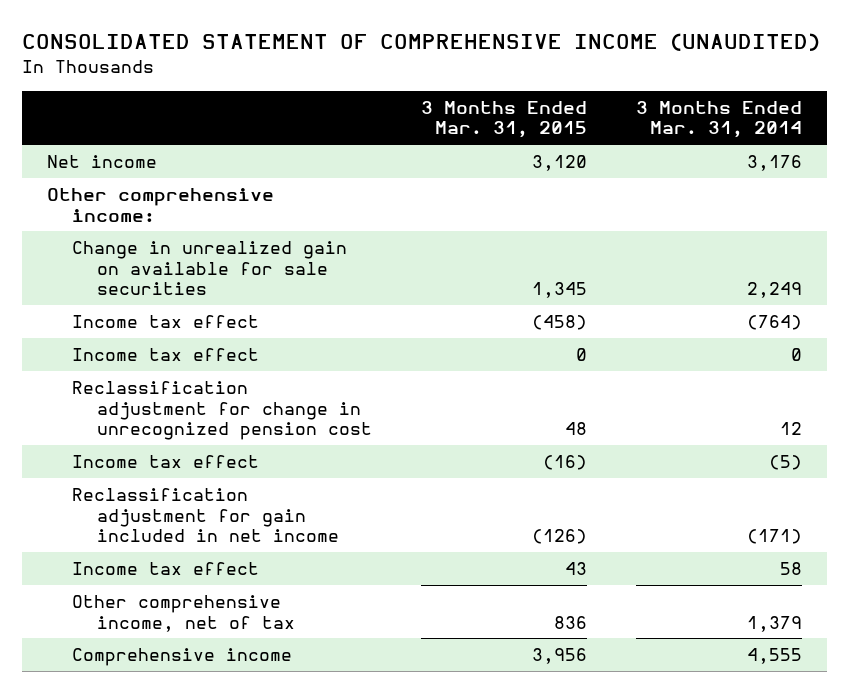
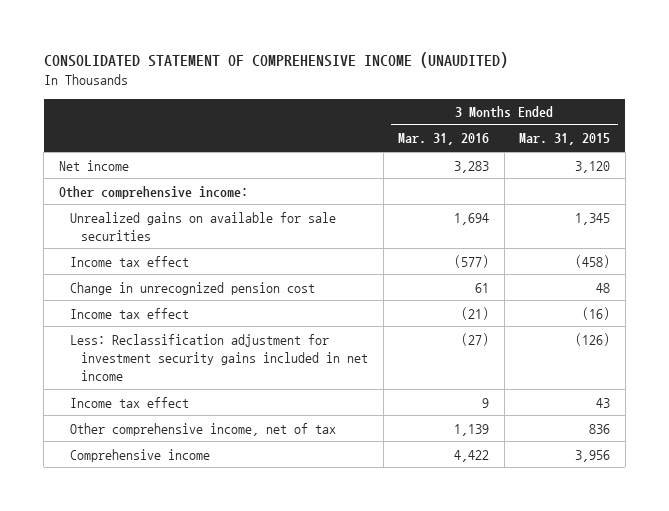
[636,100,803,139] 3 Months Ended Mar. 31, 2014 -> none
none -> [398,133,490,146] Mar. 31, 2016
[72,241,348,296] Change in unrealized gain on available for sale securities -> [69,211,336,241] Unrealized gains on available for sale securities
[72,348,260,362] Income tax effect -> none
[72,381,373,441] Reclassification adjustment for change in unrecognized pension cost -> [69,281,315,295] Change in unrecognized pension cost
[72,488,340,543] Reclassification adjustment for gain included in net income -> [69,333,369,381] Less: Reclassification adjustment for investment security gains included in net income

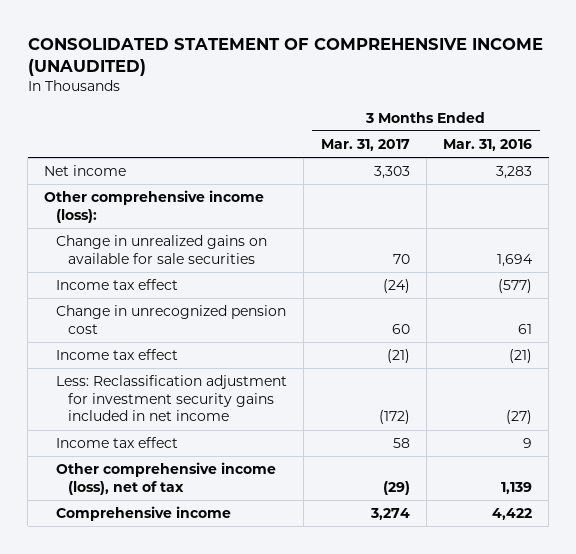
[519,133,611,146] Mar. 31, 2015 -> none
none -> [320,138,410,151] Mar. 31, 2017
[58,185,248,199] Other comprehensive income: -> [44,190,265,223] Other comprehensive income (loss):
[69,211,336,241] Unrealized gains on available for sale securities -> [56,235,268,264] Change in unrealized gains on available for sale securities
[69,422,336,436] Other comprehensive income, net of tax -> [56,462,277,495] Other comprehensive income (loss), net of tax

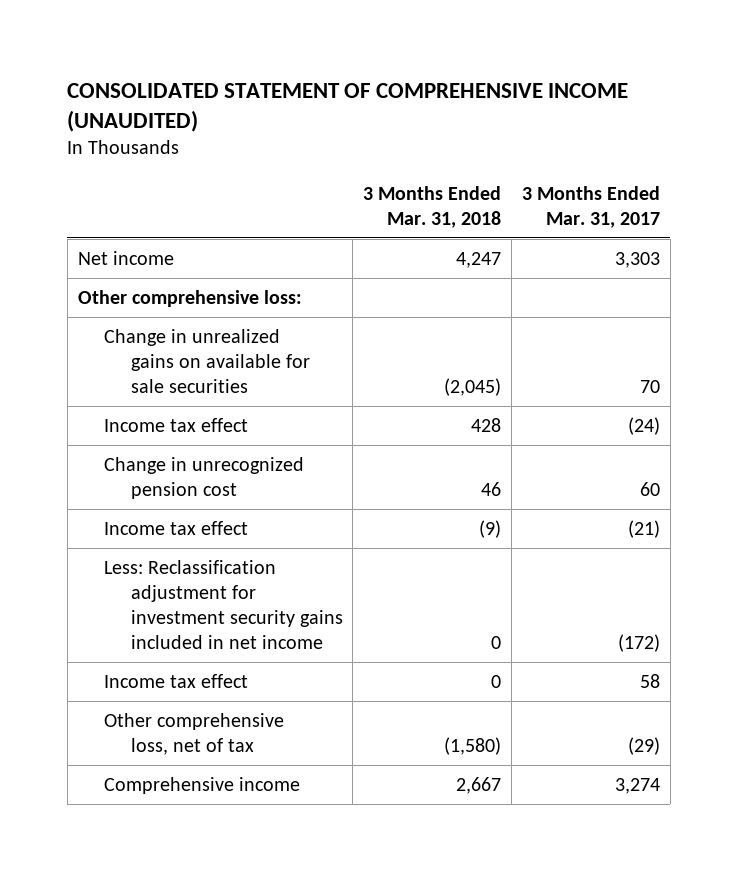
[443,138,533,151] Mar. 31, 2016 -> none
none -> [363,185,502,228] 3 Months Ended Mar. 31, 2018
[44,190,265,223] Other comprehensive income (loss): -> [77,289,302,307] Other comprehensive loss:
[56,462,277,495] Other comprehensive income (loss), net of tax -> [104,712,285,755] Other comprehensive loss, net of tax

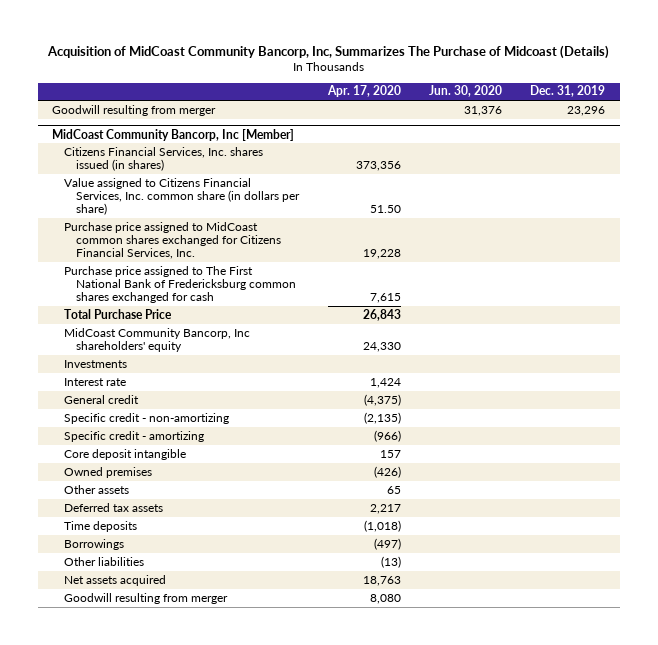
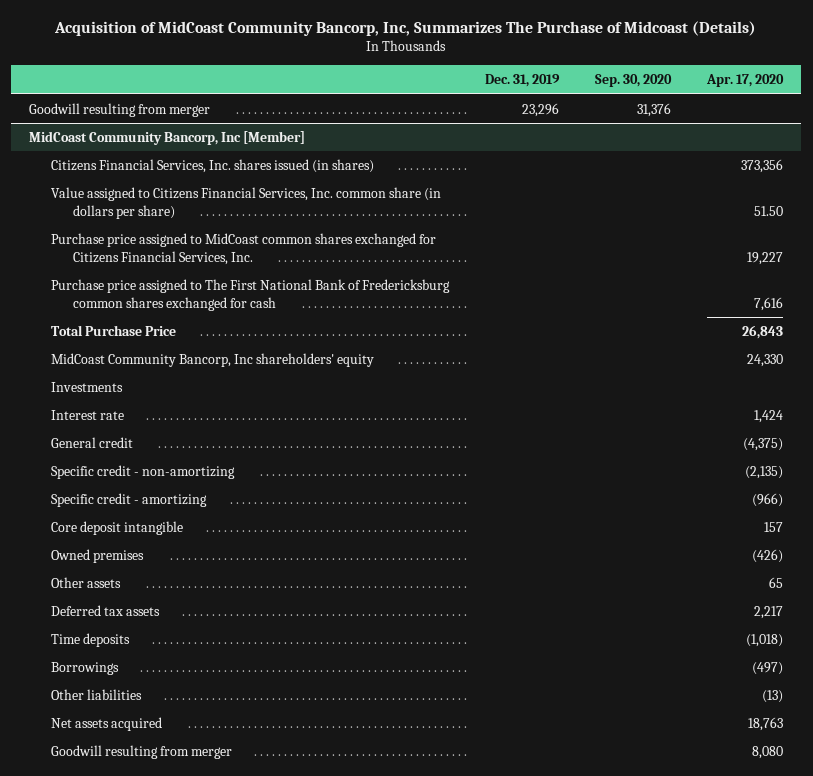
[429,85,503,98] Jun. 30, 2020 -> none
none -> [595,74,673,88] Sep. 30, 2020
[362,249,401,260] 19,228 -> [747,251,784,265] 19,227
[369,293,401,304] 7,615 -> [754,296,784,311] 7,616

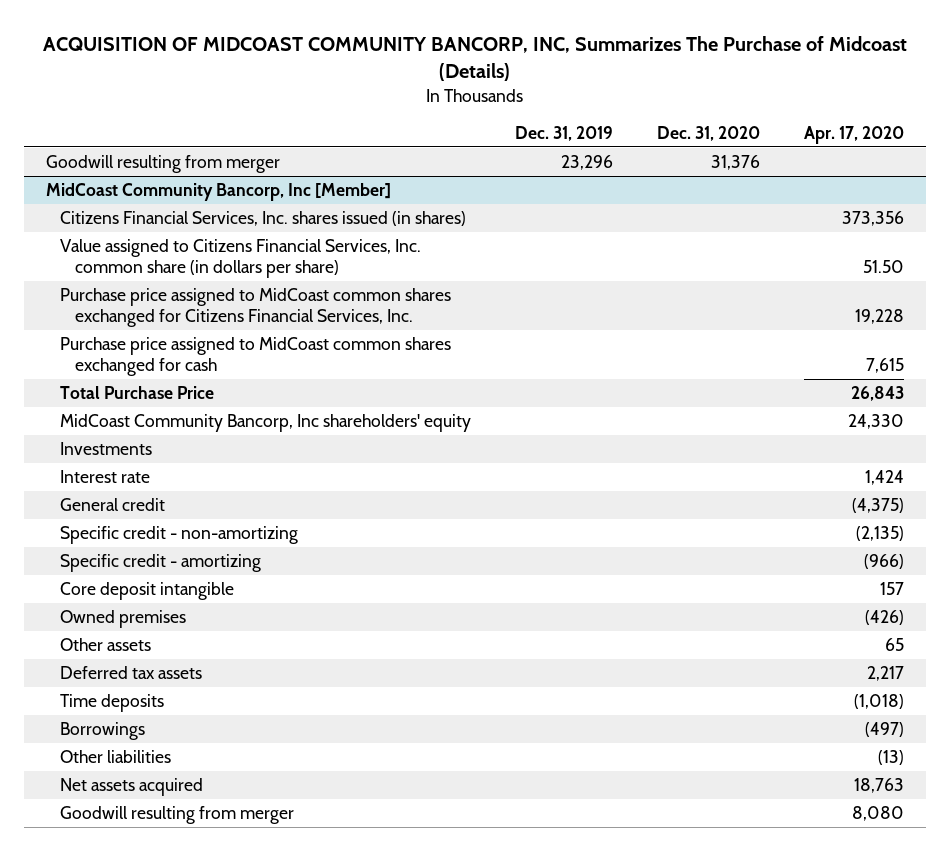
[54,20,757,36] Acquisition of MidCoast Community Bancorp, Inc, Summarizes The Purchase of Midcoast (Details) -> [42,35,907,82] ACQUISITION OF MIDCOAST COMMUNITY BANCORP, INC, Summarizes The Purchase of Midcoast (Details)
[595,74,673,88] Sep. 30, 2020 -> none
none -> [656,126,760,142] Dec. 31, 2020
[747,251,784,265] 19,227 -> [854,308,904,324] 19,228
[51,278,451,311] Purchase price assigned to The First National Bank of Fredericksburg common shares exchanged for cash -> [60,336,452,376] Purchase price assigned to MidCoast common shares exchanged for cash
[754,296,784,311] 7,616 -> [865,357,904,373] 7,615

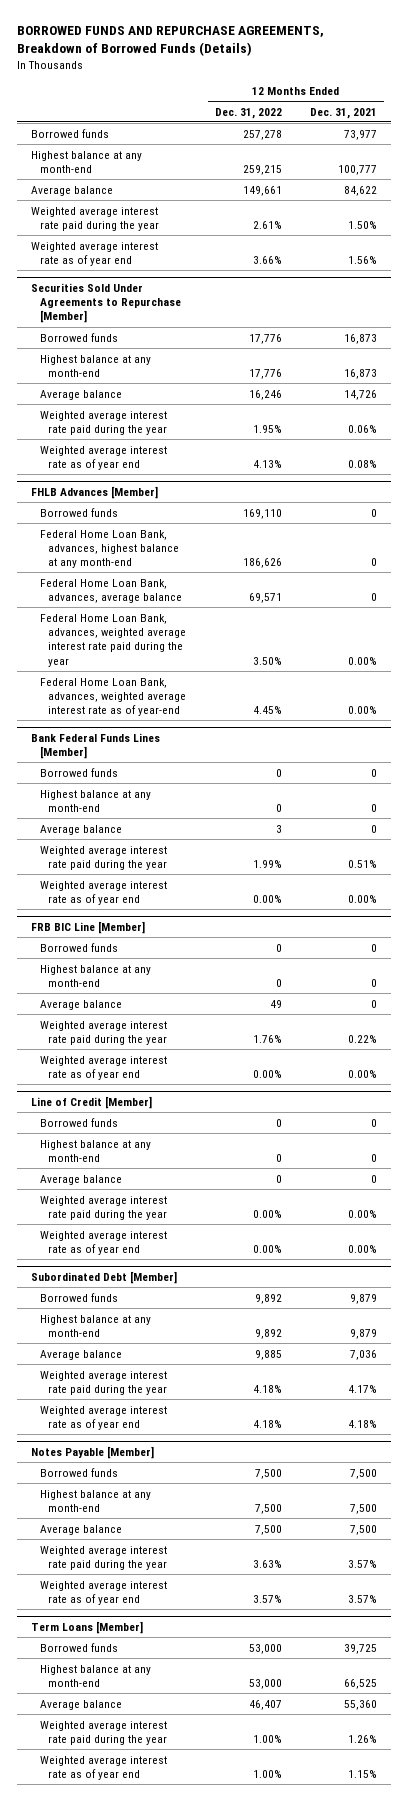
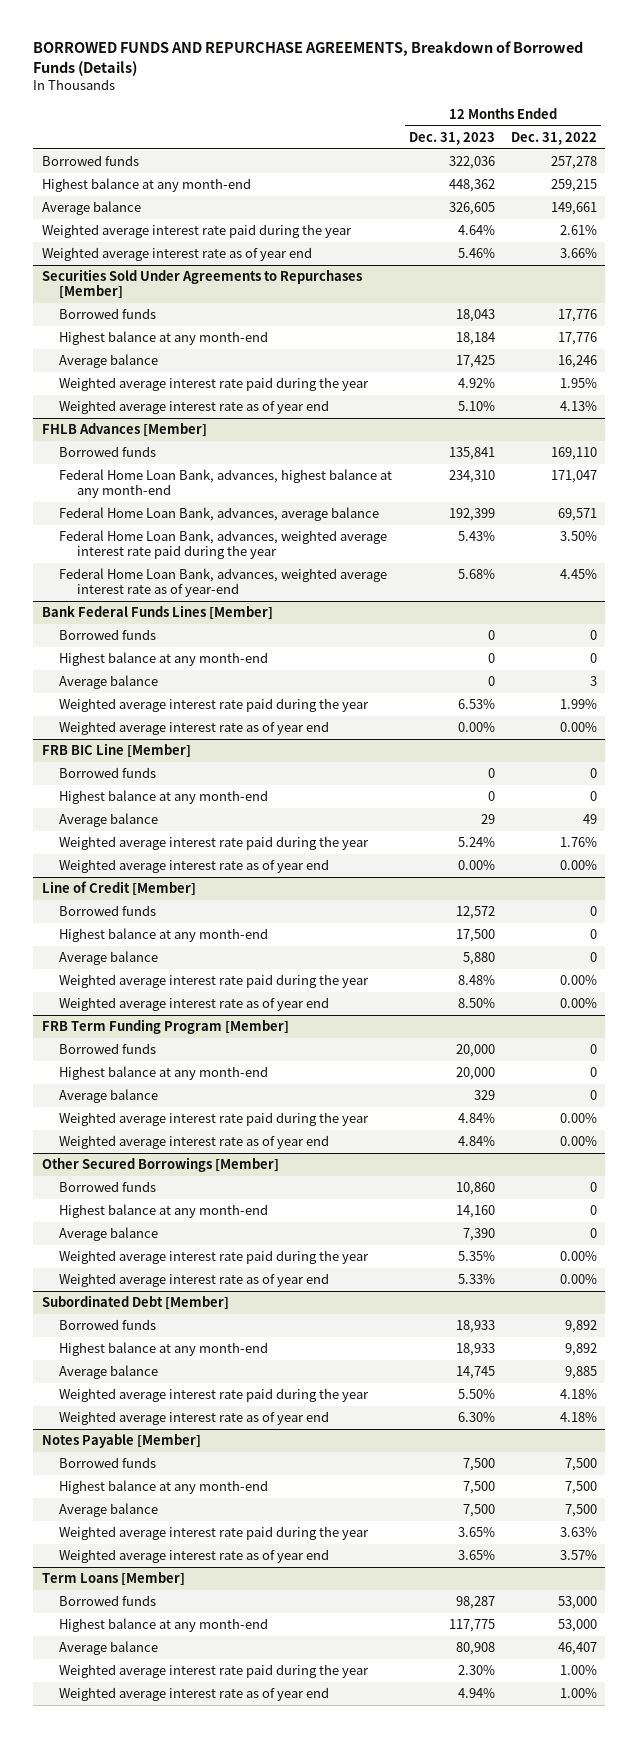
[309,107,377,119] Dec. 31, 2021 -> none
none -> [408,131,495,145] Dec. 31, 2023
[30,282,181,324] Securities Sold Under Agreements to Repurchase [Member] -> [41,269,362,299] Securities Sold Under Agreements to Repurchases [Member]
[242,558,282,569] 186,626 -> [551,470,598,484] 171,047
none -> [41,1019,289,1035] FRB Term Funding Program [Member]
none -> [59,1043,157,1055] Borrowed funds
none -> [59,1066,269,1081] Highest balance at any month-end
none -> [59,1089,159,1104] Average balance
none -> [59,1112,370,1127] Weighted average interest rate paid during the year
none -> [59,1135,330,1150] Weighted average interest rate as of year end
none -> [41,1157,279,1173] Other Secured Borrowings [Member]
none -> [59,1181,157,1193] Borrowed funds
none -> [59,1204,269,1219] Highest balance at any month-end
none -> [59,1227,159,1242] Average balance
none -> [59,1250,370,1265] Weighted average interest rate paid during the year
none -> [59,1273,330,1288] Weighted average interest rate as of year end

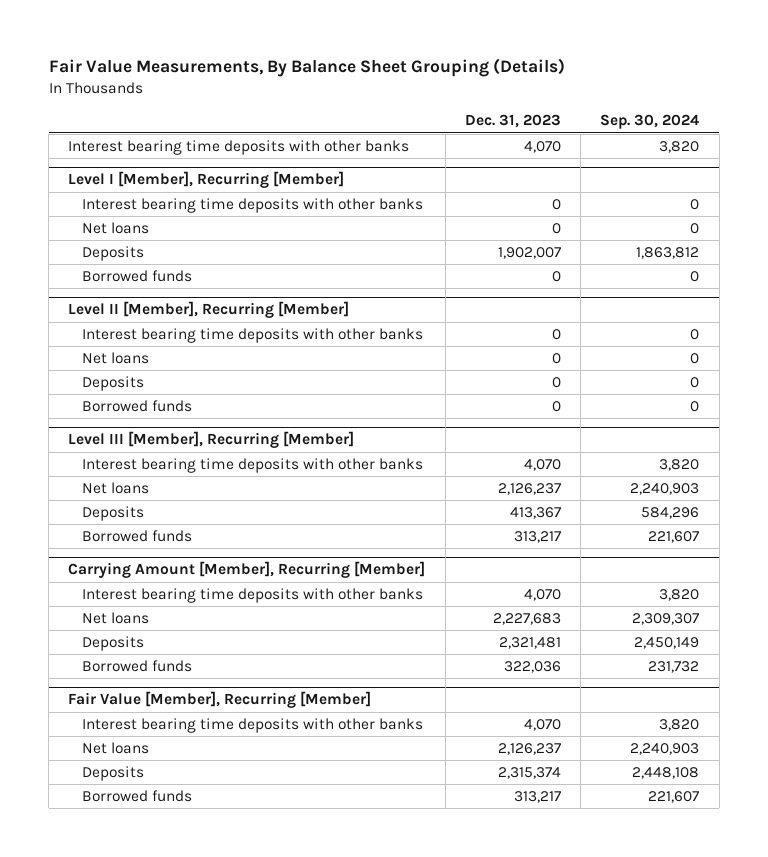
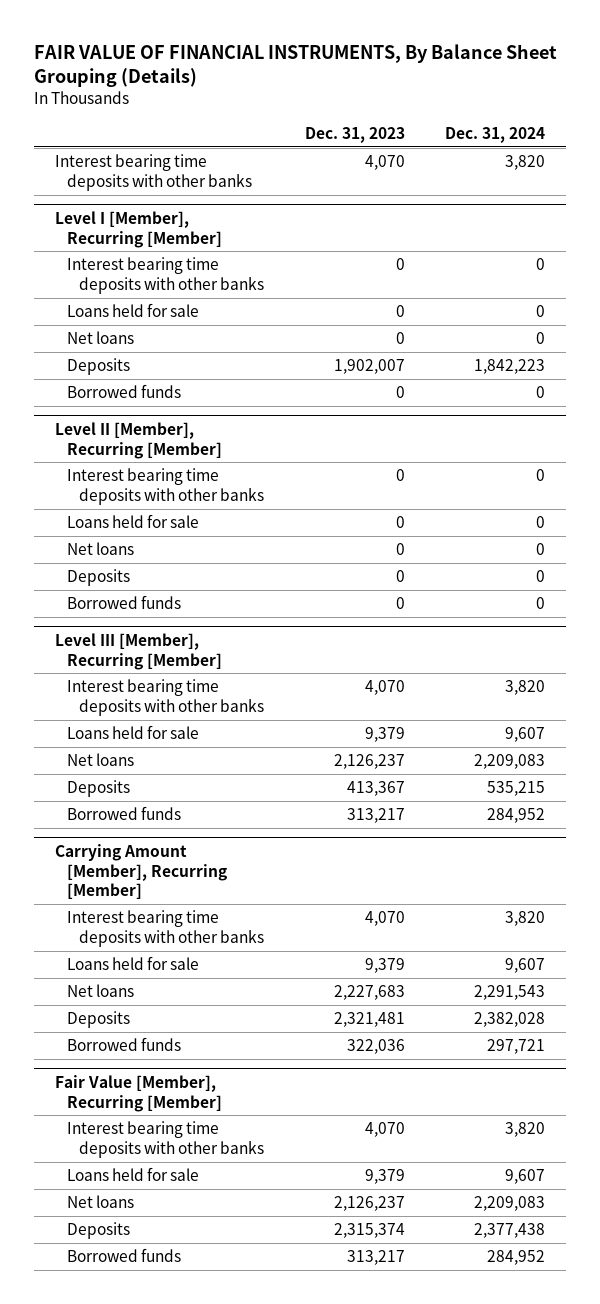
[48,58,565,78] Fair Value Measurements, By Balance Sheet Grouping (Details) -> [34,43,558,88] FAIR VALUE OF FINANCIAL INSTRUMENTS, By Balance Sheet Grouping (Details)
[600,114,700,130] Sep. 30, 2024 -> none
none -> [445,127,546,144] Dec. 31, 2024
none -> [66,303,199,318] Loans held for sale
none -> [66,514,199,529] Loans held for sale
none -> [66,725,199,740] Loans held for sale
none -> [66,956,199,971] Loans held for sale
none -> [66,1167,199,1182] Loans held for sale

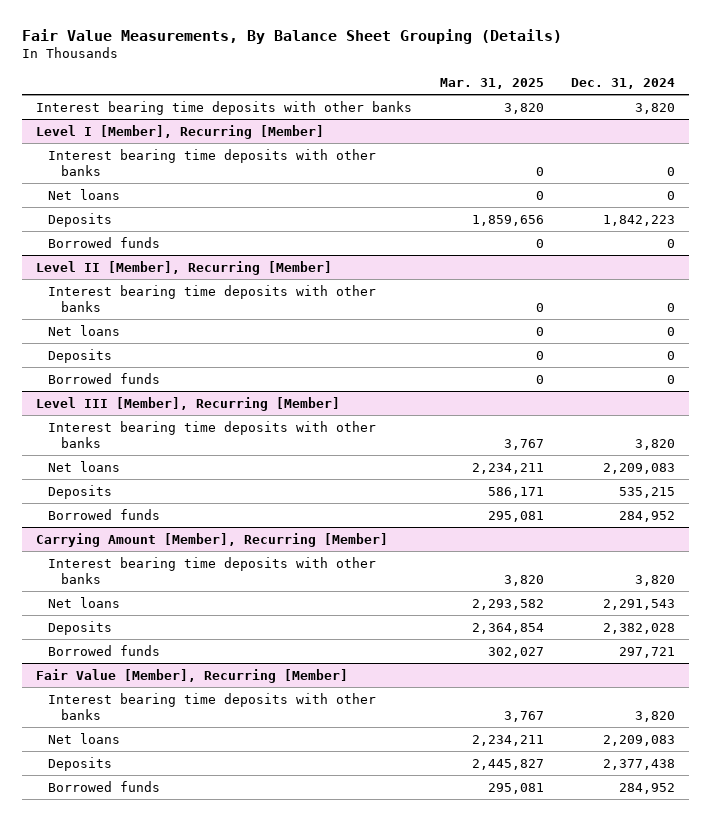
[34,43,558,88] FAIR VALUE OF FINANCIAL INSTRUMENTS, By Balance Sheet Grouping (Details) -> [21,29,562,45] Fair Value Measurements, By Balance Sheet Grouping (Details)
[304,127,405,144] Dec. 31, 2023 -> none
none -> [439,77,544,89] Mar. 31, 2025
[66,303,199,318] Loans held for sale -> none
[66,514,199,529] Loans held for sale -> none
[66,725,199,740] Loans held for sale -> none
[66,956,199,971] Loans held for sale -> none
[66,1167,199,1182] Loans held for sale -> none

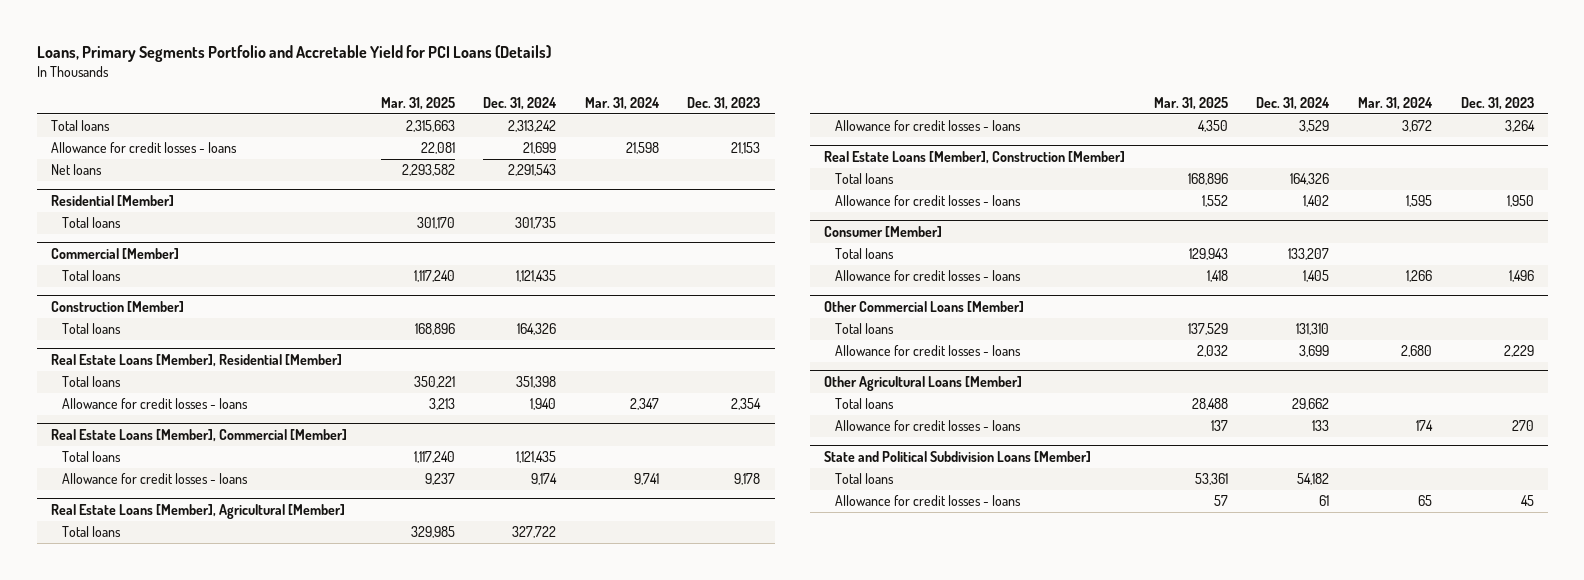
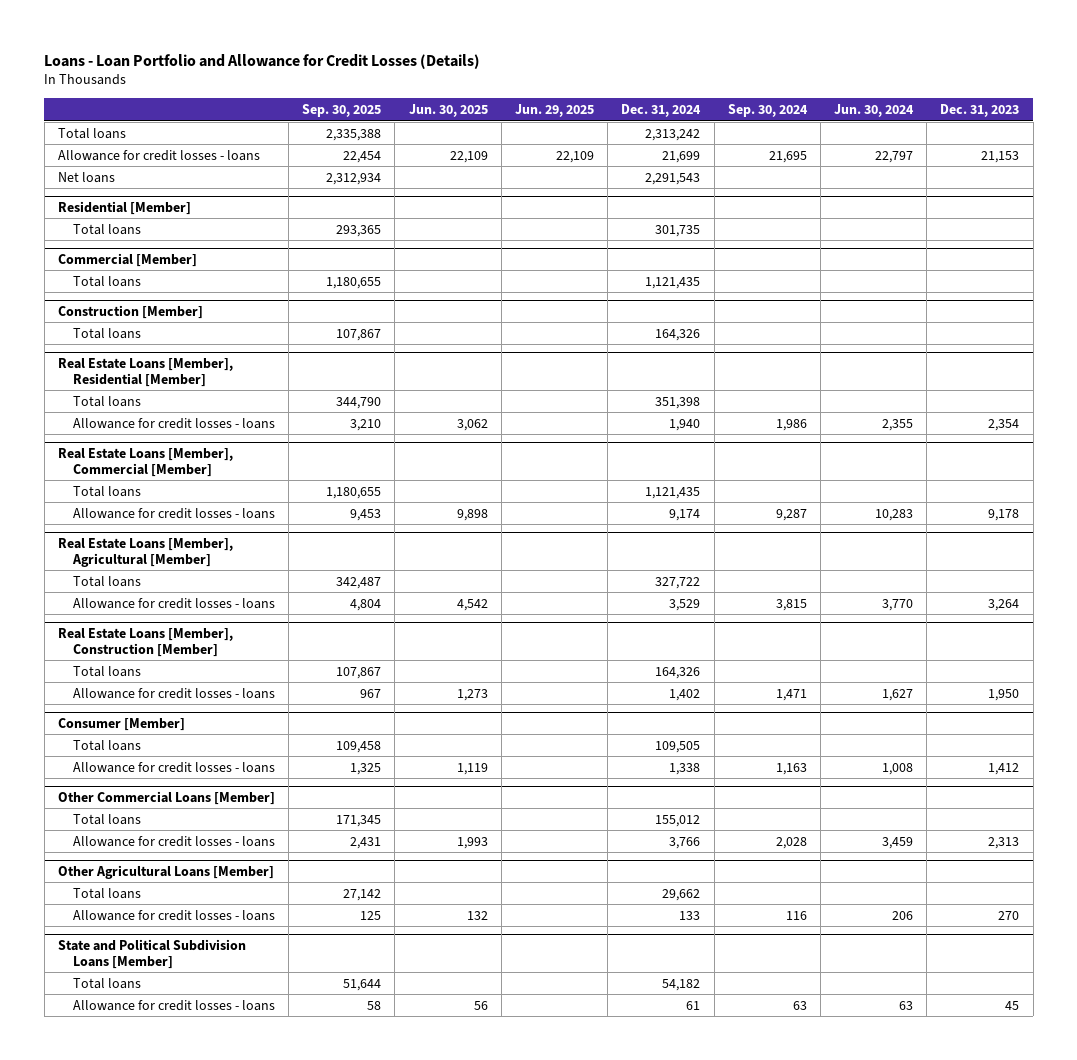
[36,45,551,63] Loans, Primary Segments Portfolio and Accretable Yield for PCI Loans (Details) -> [44,53,481,69] Loans - Loan Portfolio and Allowance for Credit Losses (Details)
[380,96,455,110] Mar. 31, 2025 -> none
[584,96,660,110] Mar. 31, 2024 -> none
none -> [302,104,382,118] Sep. 30, 2025
none -> [408,104,488,118] Jun. 30, 2025
none -> [514,104,594,118] Jun. 29, 2025
none -> [727,104,808,118] Sep. 30, 2024
none -> [834,104,915,118] Jun. 30, 2024
[1288,248,1330,261] 133,207 -> [655,740,701,753] 109,505
[1303,270,1330,283] 1,405 -> [669,762,701,775] 1,338
[1508,270,1534,283] 1,496 -> [988,762,1020,775] 1,412
[1296,323,1330,336] 131,310 -> [655,814,701,827] 155,012
[1299,345,1330,358] 3,699 -> [669,836,701,849] 3,766
[1503,345,1534,358] 2,229 -> [988,836,1020,849] 2,313

